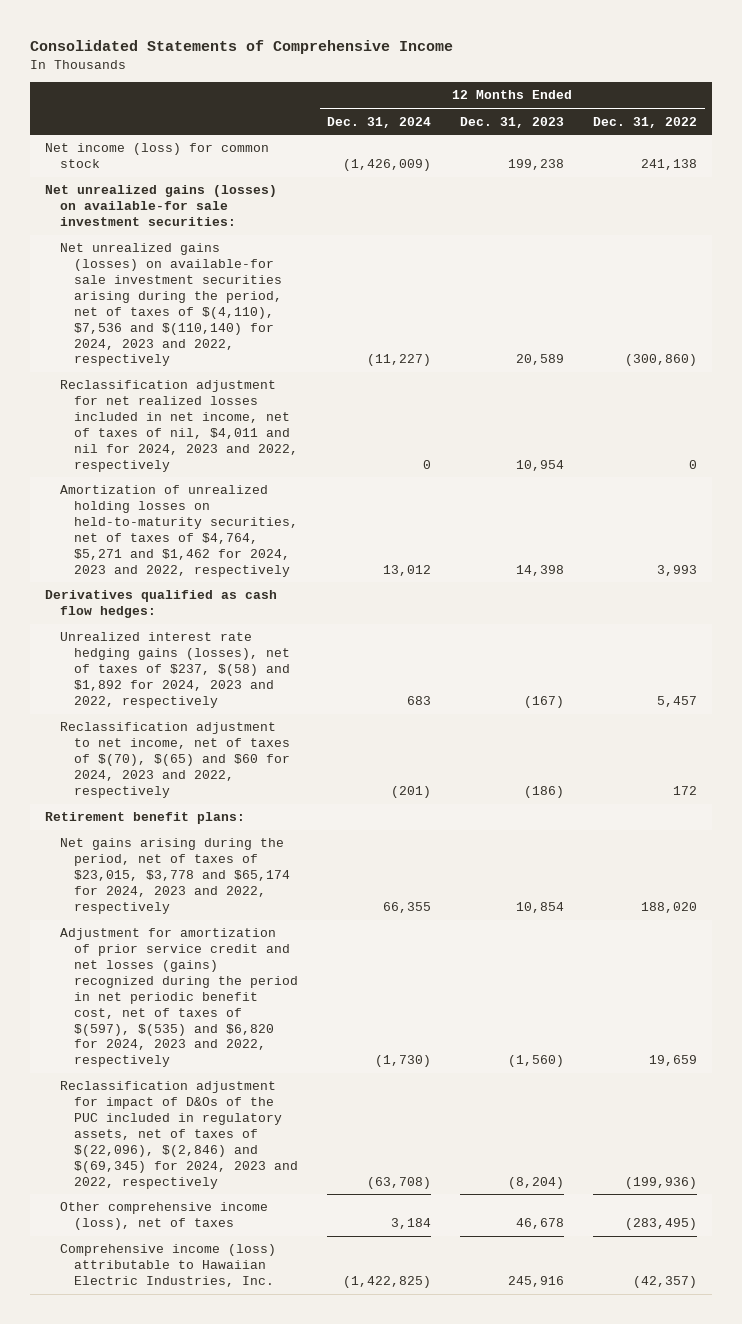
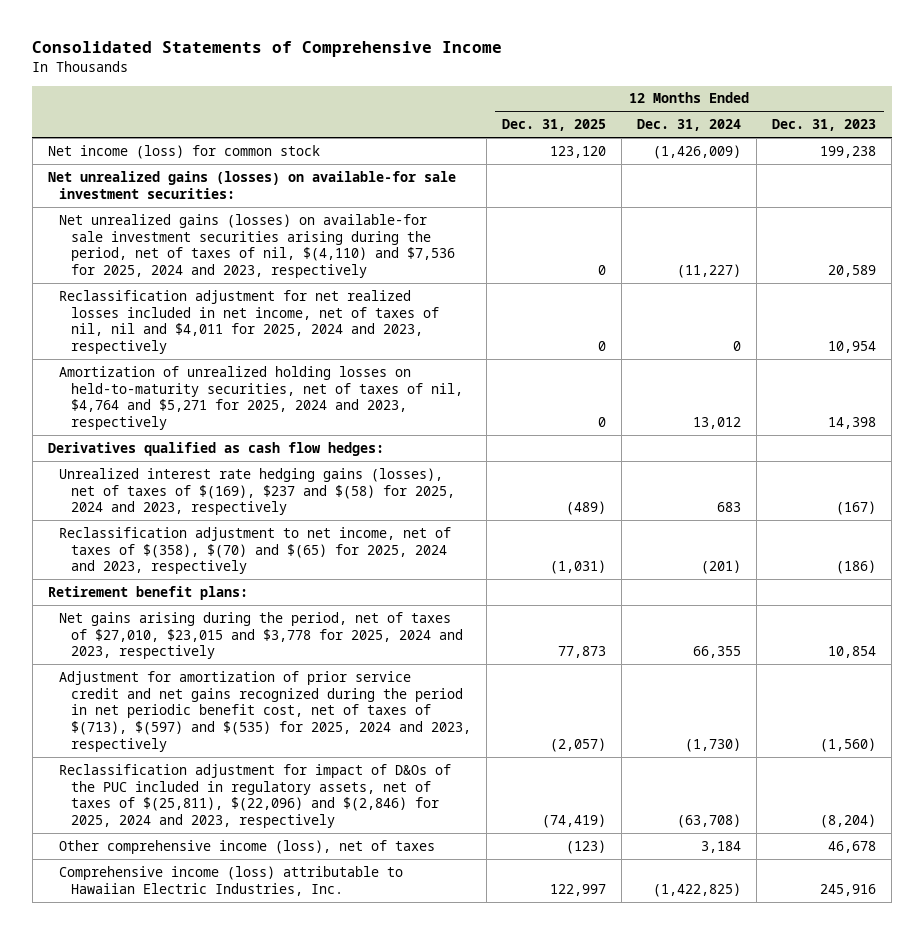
[593,116,698,128] Dec. 31, 2022 -> none
none -> [502,119,607,132] Dec. 31, 2025
[59,243,283,367] Net unrealized gains (losses) on available-for sale investment securities arising during the period, net of taxes of $(4,110), $7,536 and $(110,140) for 2024, 2023 and 2022, respectively -> [59,213,456,279] Net unrealized gains (losses) on available-for sale investment securities arising during the period, net of taxes of nil, $(4,110) and $7,536 for 2025, 2024 and 2023, respectively
[59,380,299,472] Reclassification adjustment for net realized losses included in net income, net of taxes of nil, $4,011 and nil for 2024, 2023 and 2022, respectively -> [59,289,440,355] Reclassification adjustment for net realized losses included in net income, net of taxes of nil, nil and $4,011 for 2025, 2024 and 2023, respectively
[59,485,299,577] Amortization of unrealized holding losses on held-to-maturity securities, net of taxes of $4,764, $5,271 and $1,462 for 2024, 2023 and 2022, respectively -> [59,365,464,431] Amortization of unrealized holding losses on held-to-maturity securities, net of taxes of nil, $4,764 and $5,271 for 2025, 2024 and 2023, respectively
[59,632,291,708] Unrealized interest rate hedging gains (losses), net of taxes of $237, $(58) and $1,892 for 2024, 2023 and 2022, respectively -> [59,467,456,516] Unrealized interest rate hedging gains (losses), net of taxes of $(169), $237 and $(58) for 2025, 2024 and 2023, respectively
[59,722,291,798] Reclassification adjustment to net income, net of taxes of $(70), $(65) and $60 for 2024, 2023 and 2022, respectively -> [59,526,452,575] Reclassification adjustment to net income, net of taxes of $(358), $(70) and $(65) for 2025, 2024 and 2023, respectively
[59,838,291,914] Net gains arising during the period, net of taxes of $23,015, $3,778 and $65,174 for 2024, 2023 and 2022, respectively -> [59,611,464,660] Net gains arising during the period, net of taxes of $27,010, $23,015 and $3,778 for 2025, 2024 and 2023, respectively
[59,928,299,1068] Adjustment for amortization of prior service credit and net losses (gains) recognized during the period in net periodic benefit cost, net of taxes of $(597), $(535) and $6,820 for 2024, 2023 and 2022, respectively -> [59,670,472,753] Adjustment for amortization of prior service credit and net gains recognized during the period in net periodic benefit cost, net of taxes of $(713), $(597) and $(535) for 2025, 2024 and 2023, respectively
[59,1081,299,1189] Reclassification adjustment for impact of D&Os of the PUC included in regulatory assets, net of taxes of $(22,096), $(2,846) and $(69,345) for 2024, 2023 and 2022, respectively -> [59,763,452,829] Reclassification adjustment for impact of D&Os of the PUC included in regulatory assets, net of taxes of $(25,811), $(22,096) and $(2,846) for 2025, 2024 and 2023, respectively

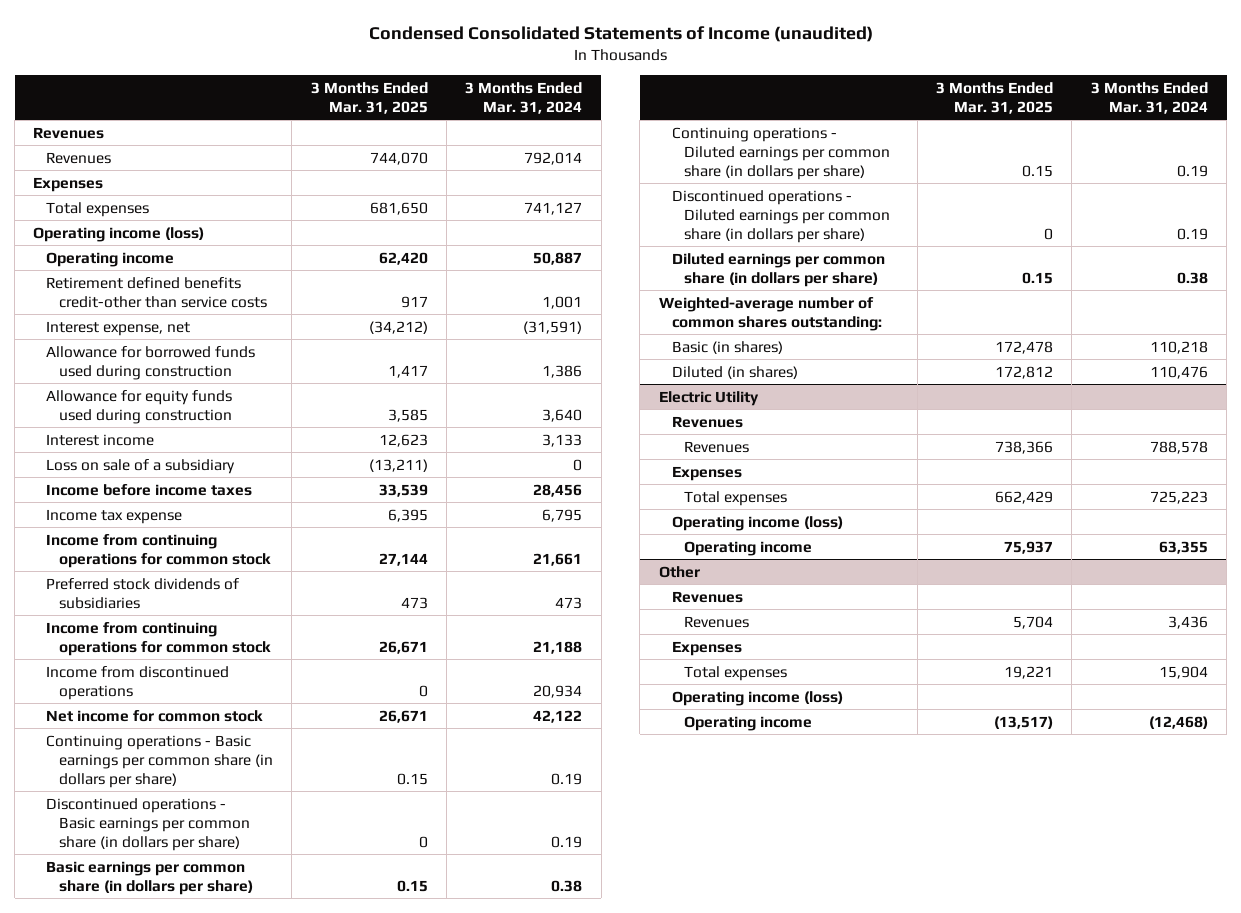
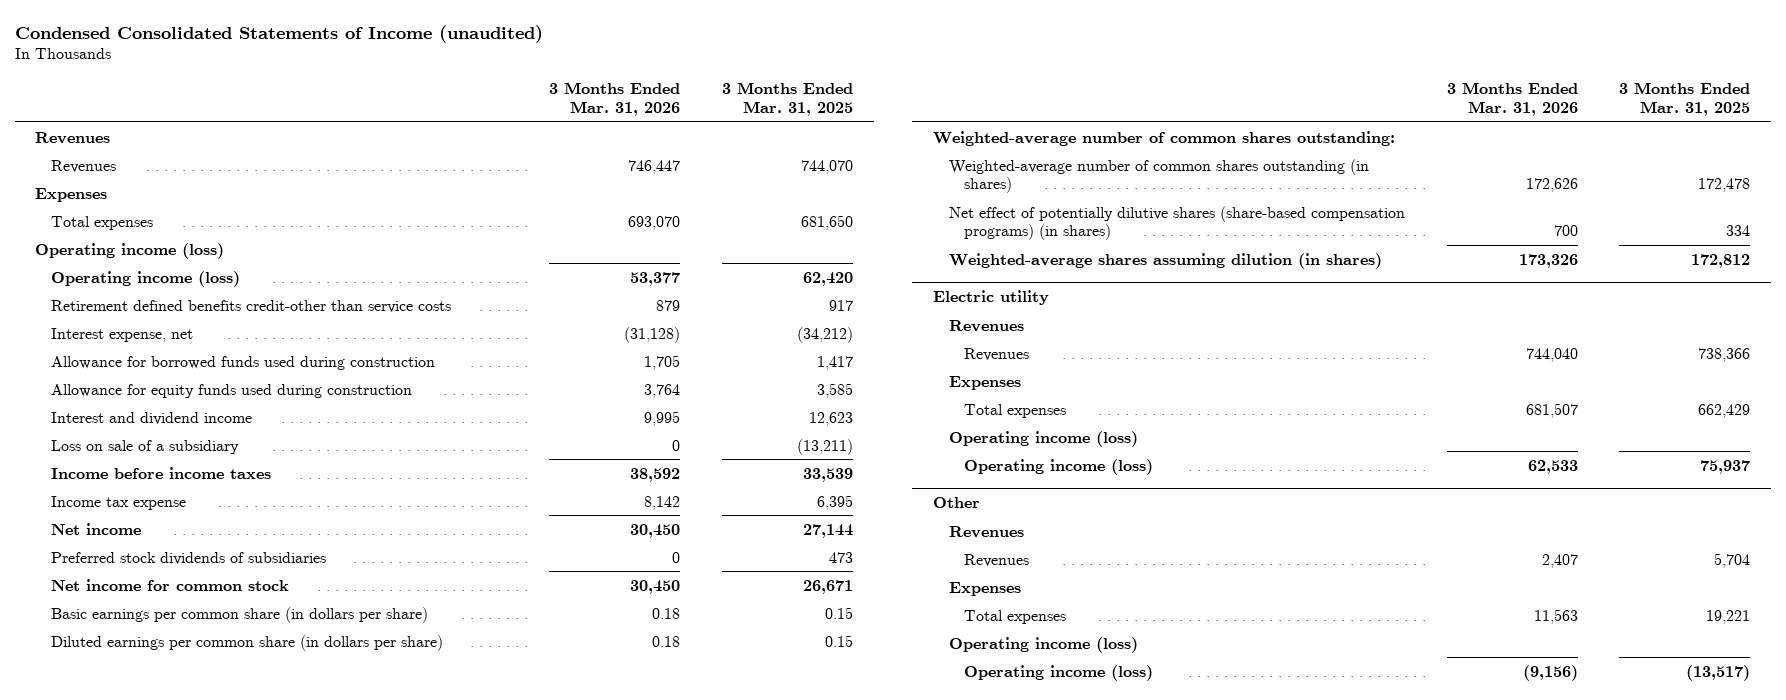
[465,81,583,114] 3 Months Ended Mar. 31, 2024 -> none
none -> [548,82,680,116] 3 Months Ended Mar. 31, 2026
[46,251,175,267] Operating income -> [50,270,240,287] Operating income (loss)
[46,433,155,446] Interest income -> [50,411,252,425] Interest and dividend income
[46,533,271,568] Income from continuing operations for common stock -> [50,522,141,535] Net income
[46,621,271,656] Income from continuing operations for common stock -> none
[46,665,230,700] Income from discontinued operations -> none
[46,734,273,788] Continuing operations - Basic earnings per common share (in dollars per share) -> none
[46,797,250,851] Discontinued operations - Basic earnings per common share (in dollars per share) -> none
[671,126,891,180] Continuing operations - Diluted earnings per common share (in dollars per share) -> none
[671,189,891,243] Discontinued operations - Diluted earnings per common share (in dollars per share) -> none
[671,340,783,354] Basic (in shares) -> [948,158,1369,194] Weighted-average number of common shares outstanding (in shares)
none -> [948,205,1405,241] Net effect of potentially dilutive shares (share-based compensation programs) (in shares)
[671,365,798,379] Diluted (in shares) -> [948,252,1382,269] Weighted-average shares assuming dilution (in shares)
[658,390,759,406] Electric Utility -> [933,289,1050,305] Electric utility
[684,540,813,556] Operating income -> [964,458,1154,475] Operating income (loss)
[684,715,813,731] Operating income -> [964,664,1154,681] Operating income (loss)

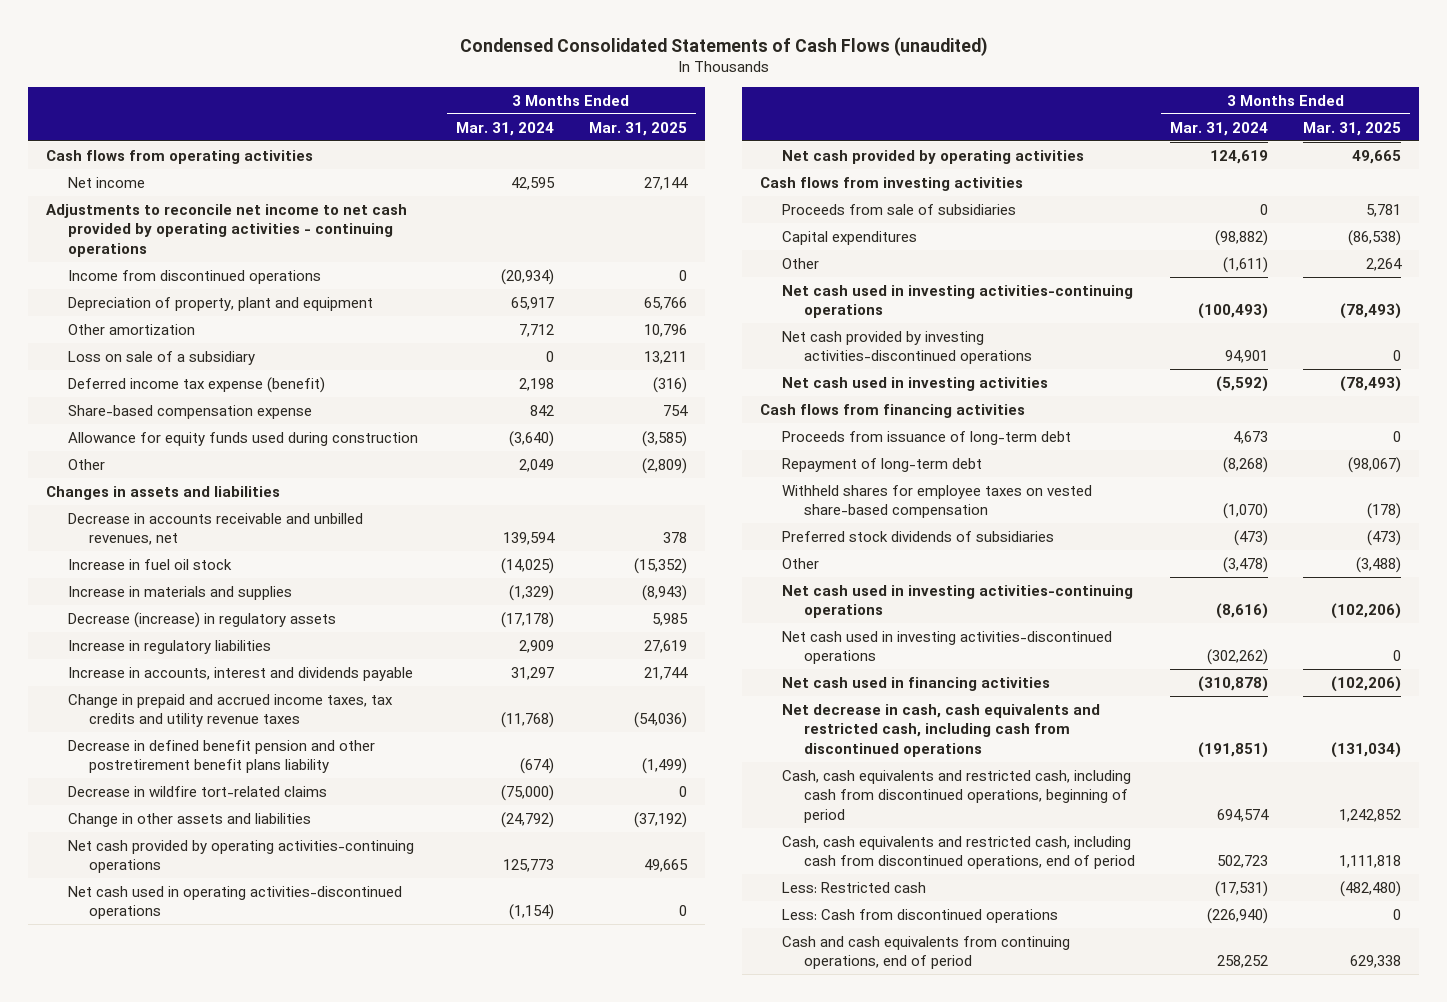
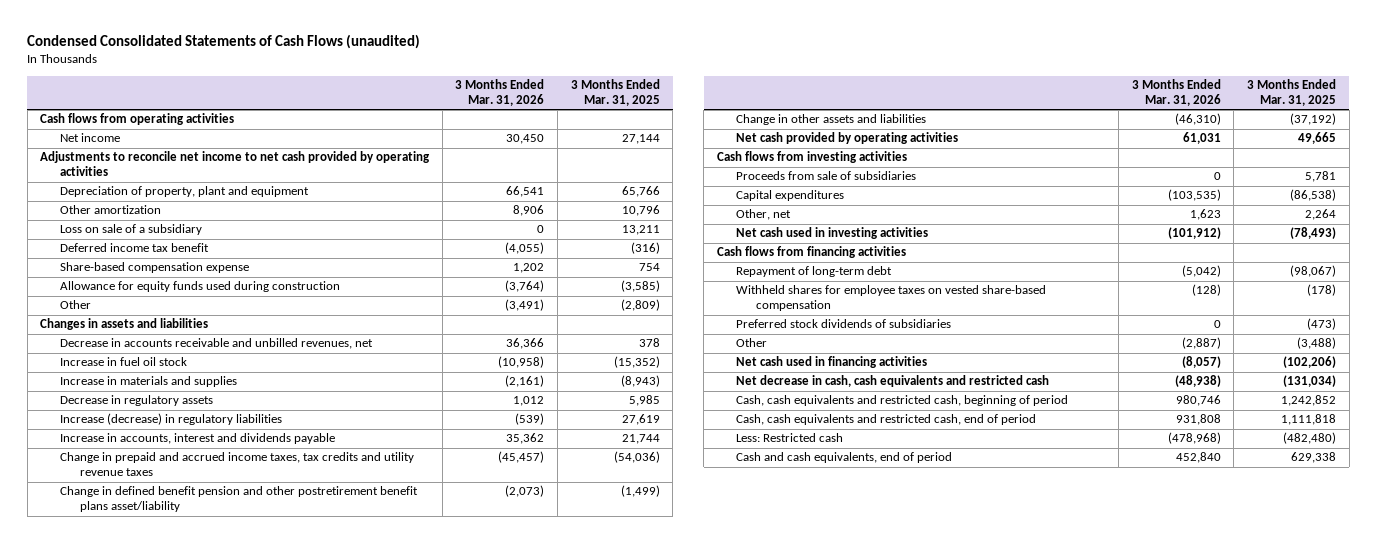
[455,121,554,136] Mar. 31, 2024 -> none
none -> [455,79,545,107] 3 Months Ended Mar. 31, 2026
[67,269,321,284] Income from discontinued operations -> none
[45,203,407,257] Adjustments to reconcile net income to net cash provided by operating activities - continuing operations -> [40,151,431,177] Adjustments to reconcile net income to net cash provided by operating activities
[67,376,325,393] Deferred income tax expense (benefit) -> [59,243,209,253] Deferred income tax benefit
[67,611,336,628] Decrease (increase) in regulatory assets -> [59,395,213,407] Decrease in regulatory assets
[67,639,271,654] Increase in regulatory liabilities -> [59,413,282,426] Increase (decrease) in regulatory liabilities
[67,785,327,797] Decrease in wildfire tort-related claims -> none
[67,739,375,774] Decrease in defined benefit pension and other postretirement benefit plans liability -> [59,486,418,513] Change in defined benefit pension and other postretirement benefit plans asset/liability
[67,839,414,874] Net cash provided by operating activities-continuing operations -> none
[67,885,402,920] Net cash used in operating activities-discontinued operations -> none
[781,284,1133,319] Net cash used in investing activities-continuing operations -> none
[781,330,1032,365] Net cash provided by investing activities-discontinued operations -> none
[781,257,819,269] Other -> [736,209,792,221] Other, net
[781,430,1071,445] Proceeds from issuance of long-term debt -> none
[781,584,1133,619] Net cash used in investing activities-continuing operations -> none
[781,630,1112,665] Net cash used in investing activities-discontinued operations -> none
[781,703,1100,757] Net decrease in cash, cash equivalents and restricted cash, including cash from discontinued operations -> [736,375,1050,388] Net decrease in cash, cash equivalents and restricted cash
[781,769,1131,823] Cash, cash equivalents and restricted cash, including cash from discontinued operations, beginning of period -> [736,395,1069,407] Cash, cash equivalents and restricted cash, beginning of period
[781,835,1135,870] Cash, cash equivalents and restricted cash, including cash from discontinued operations, end of period -> [736,414,1037,426] Cash, cash equivalents and restricted cash, end of period
[781,908,1058,923] Less: Cash from discontinued operations -> none
[781,935,1070,970] Cash and cash equivalents from continuing operations, end of period -> [736,452,953,464] Cash and cash equivalents, end of period

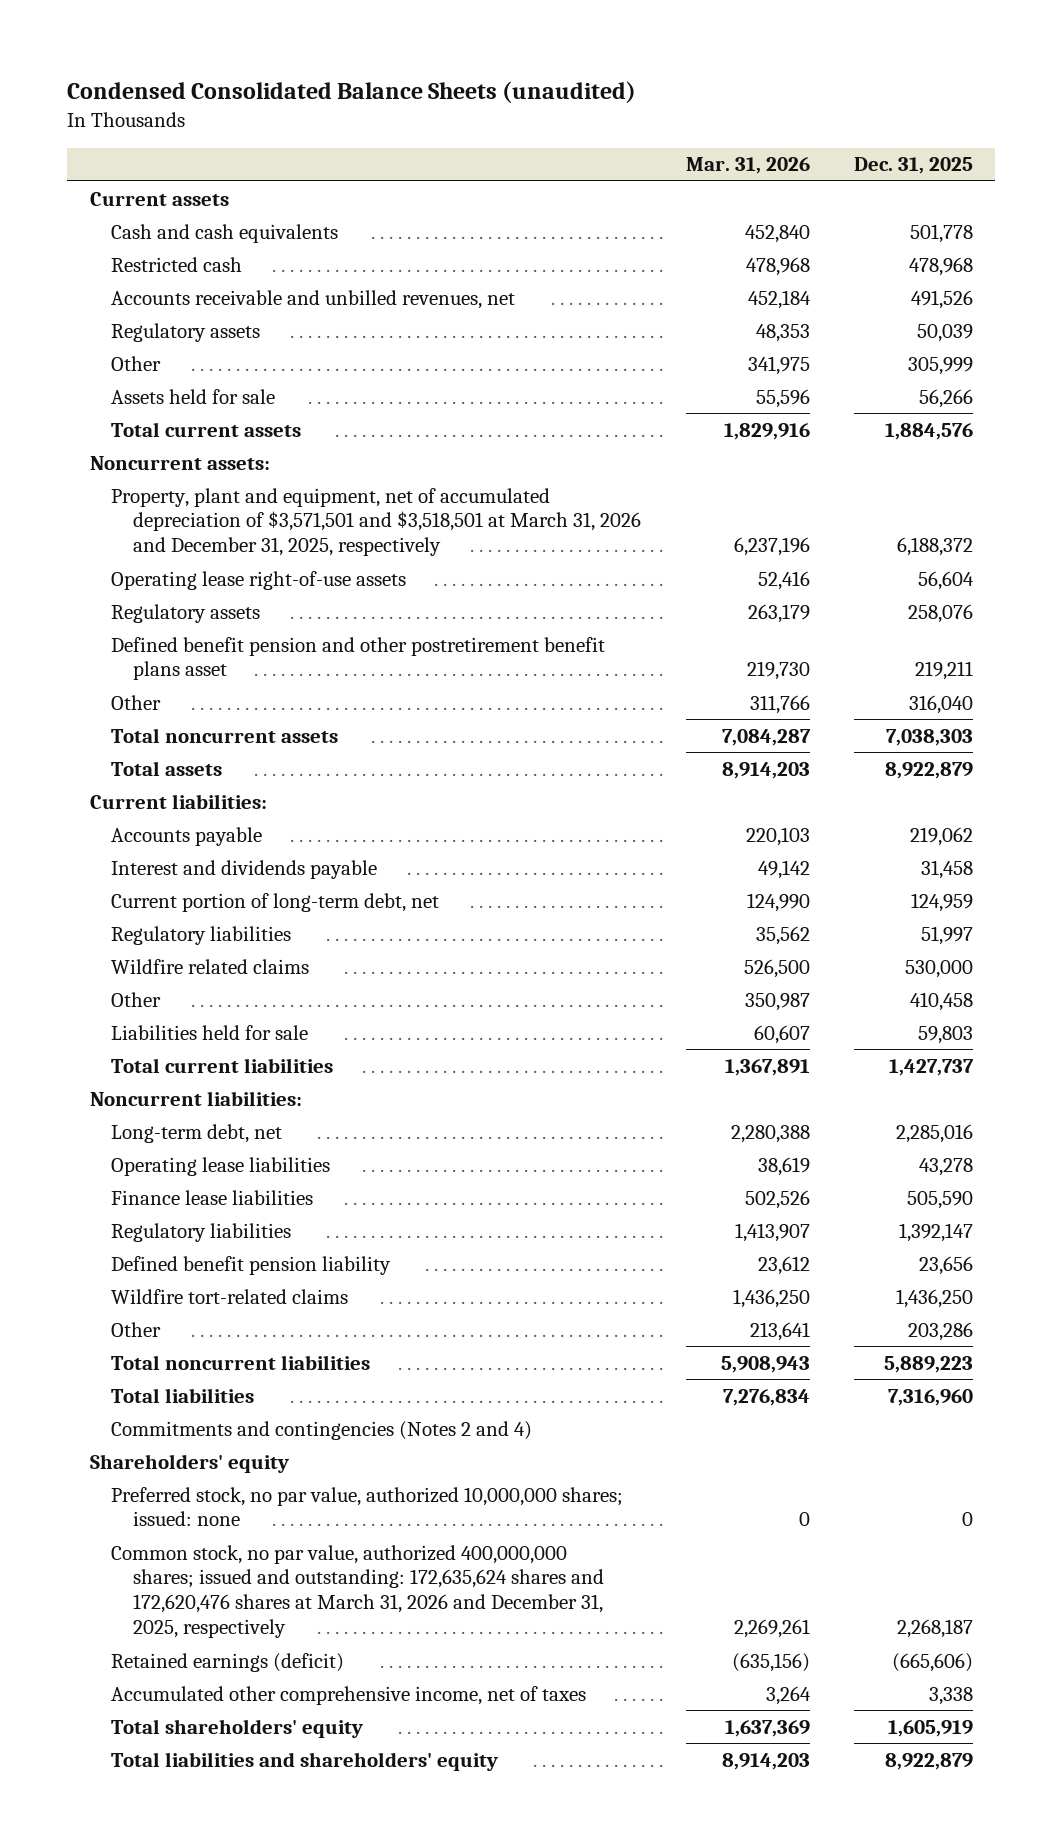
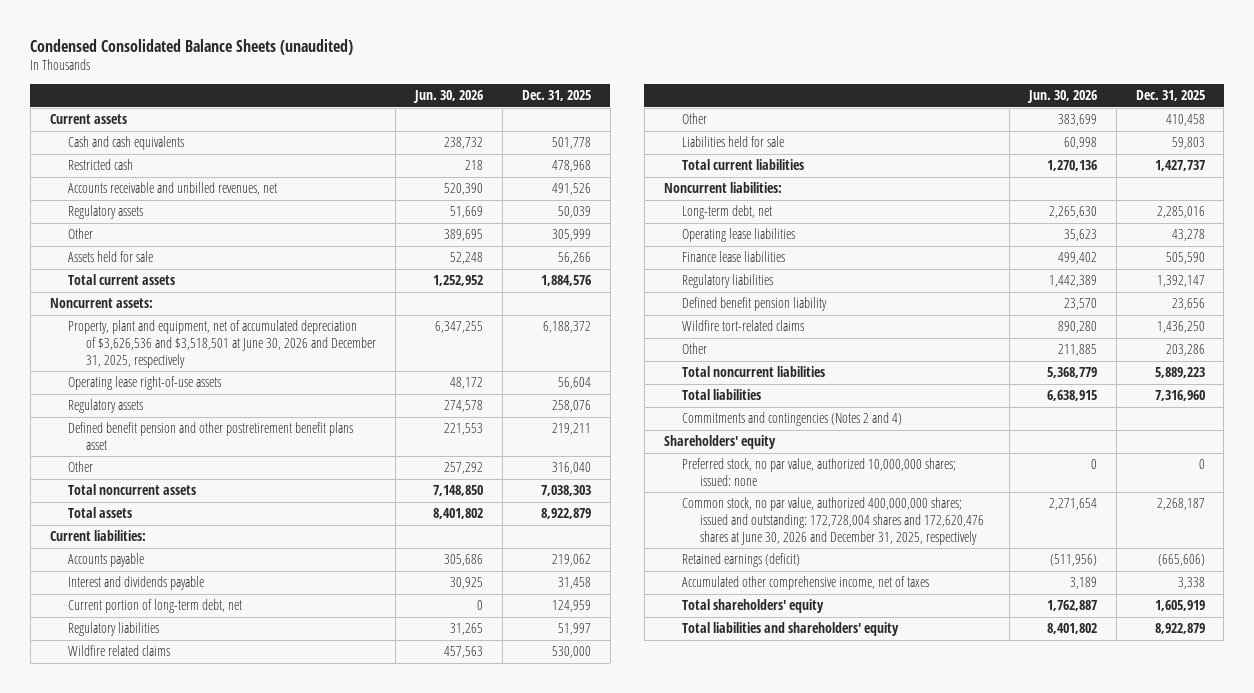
[685,157,810,175] Mar. 31, 2026 -> none
none -> [413,90,484,104] Jun. 30, 2026
[111,487,642,557] Property, plant and equipment, net of accumulated depreciation of $3,571,501 and $3,518,501 at March 31, 2026 and December 31, 2025, respectively -> [68,320,377,368] Property, plant and equipment, net of accumulated depreciation of $3,626,536 and $3,518,501 at June 30, 2026 and December 31, 2025, respectively
[111,1544,605,1639] Common stock, no par value, authorized 400,000,000 shares; issued and outstanding: 172,635,624 shares and 172,620,476 shares at March 31, 2026 and December 31, 2025, respectively -> [681,497,985,545] Common stock, no par value, authorized 400,000,000 shares; issued and outstanding: 172,728,004 shares and 172,620,476 shares at June 30, 2026 and December 31, 2025, respectively

